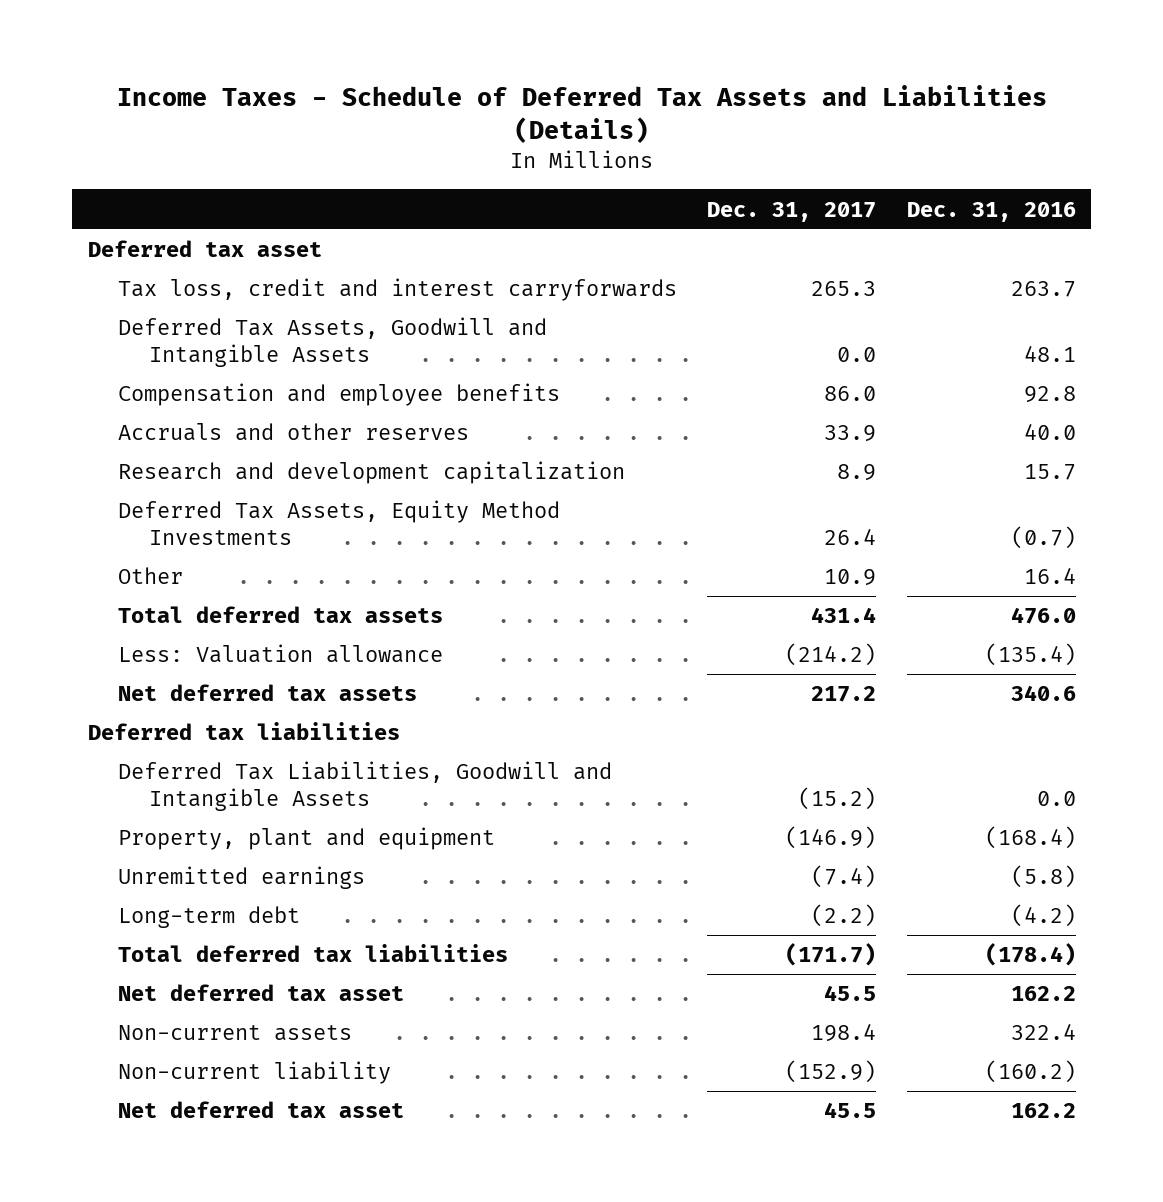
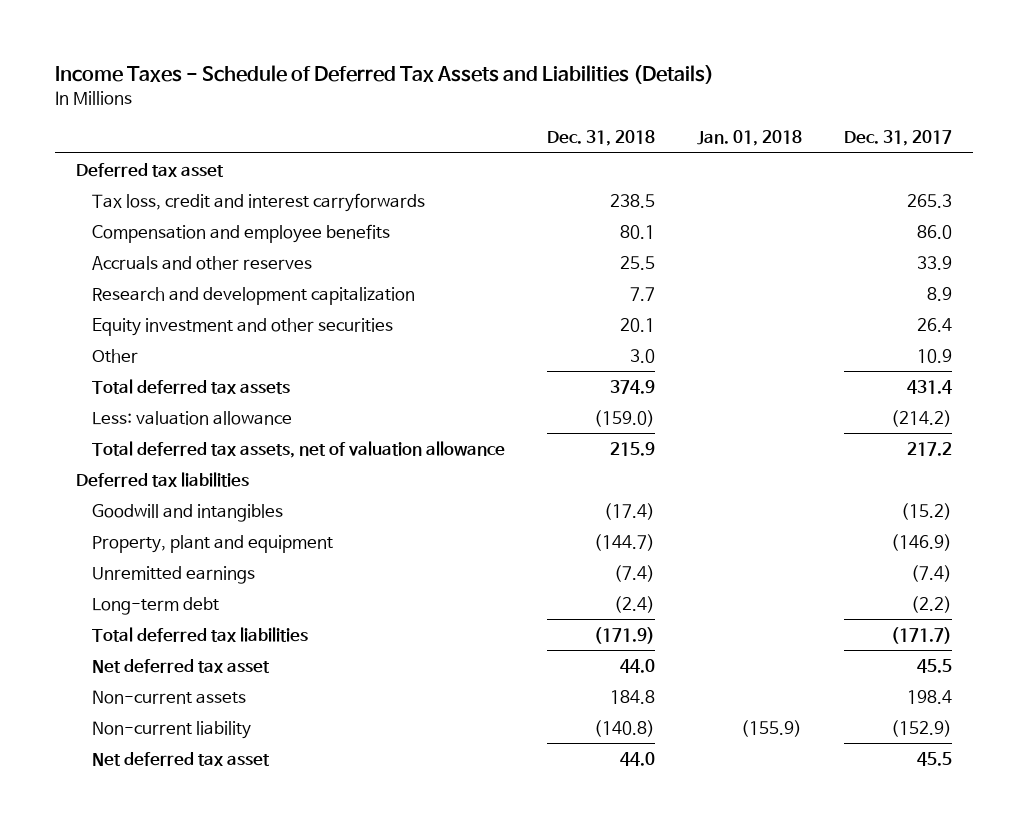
[906,201,1076,222] Dec. 31, 2016 -> none
none -> [547,130,656,147] Dec. 31, 2018
none -> [696,130,802,147] Jan. 01, 2018
[118,317,548,367] Deferred Tax Assets, Goodwill and Intangible Assets -> none
[118,500,561,545] Deferred Tax Assets, Equity Method Investments -> [92,317,394,336] Equity investment and other securities
[118,644,444,664] Less: Valuation allowance -> [92,410,293,425] Less: valuation allowance
[118,684,418,702] Net deferred tax assets -> [92,440,506,458] Total deferred tax assets, net of valuation allowance
[118,761,613,811] Deferred Tax Liabilities, Goodwill and Intangible Assets -> [92,503,284,522] Goodwill and intangibles

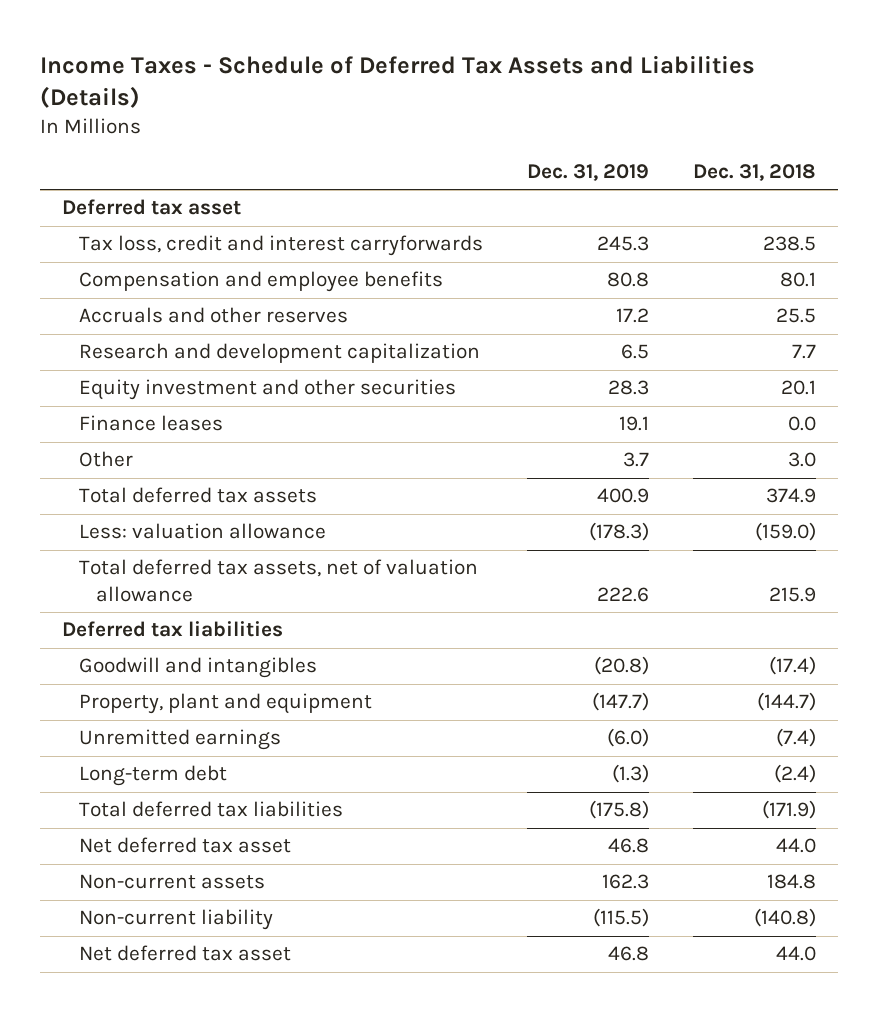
[696,130,802,147] Jan. 01, 2018 -> none
[843,130,952,147] Dec. 31, 2017 -> none
none -> [527,164,650,182] Dec. 31, 2019
none -> [79,415,224,432] Finance leases

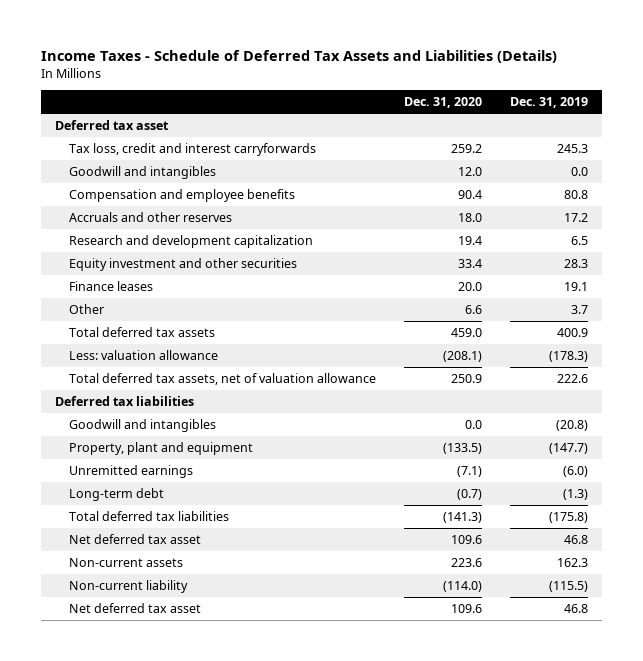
[693,164,817,182] Dec. 31, 2018 -> none
none -> [403,97,482,109] Dec. 31, 2020
none -> [68,165,216,179] Goodwill and intangibles

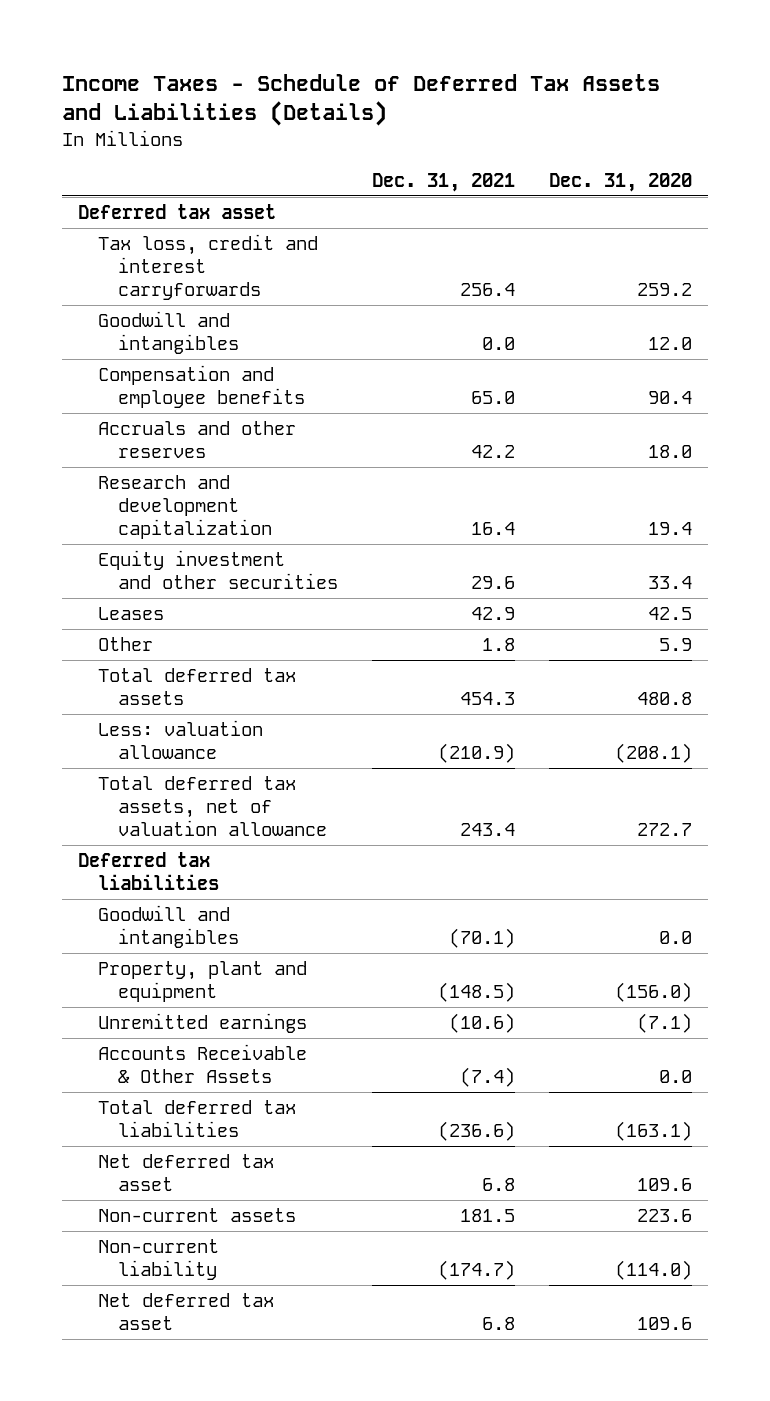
[509,97,588,109] Dec. 31, 2019 -> none
none -> [371,172,515,192] Dec. 31, 2021
[68,280,153,291] Finance leases -> [98,607,165,621] Leases
[457,281,482,291] 20.0 -> [647,607,692,621] 42.5
[464,304,482,314] 6.6 -> [658,638,692,652] 5.9
[450,327,482,337] 459.0 -> [636,692,692,706] 480.8
[450,373,482,383] 250.9 -> [636,822,692,836] 272.7
[442,442,482,454] (133.5) -> [614,982,692,1003] (156.0)
[68,487,164,501] Long-term debt -> none
none -> [98,1044,308,1084] Accounts Receivable & Other Assets
[442,511,482,523] (141.3) -> [614,1121,692,1142] (163.1)

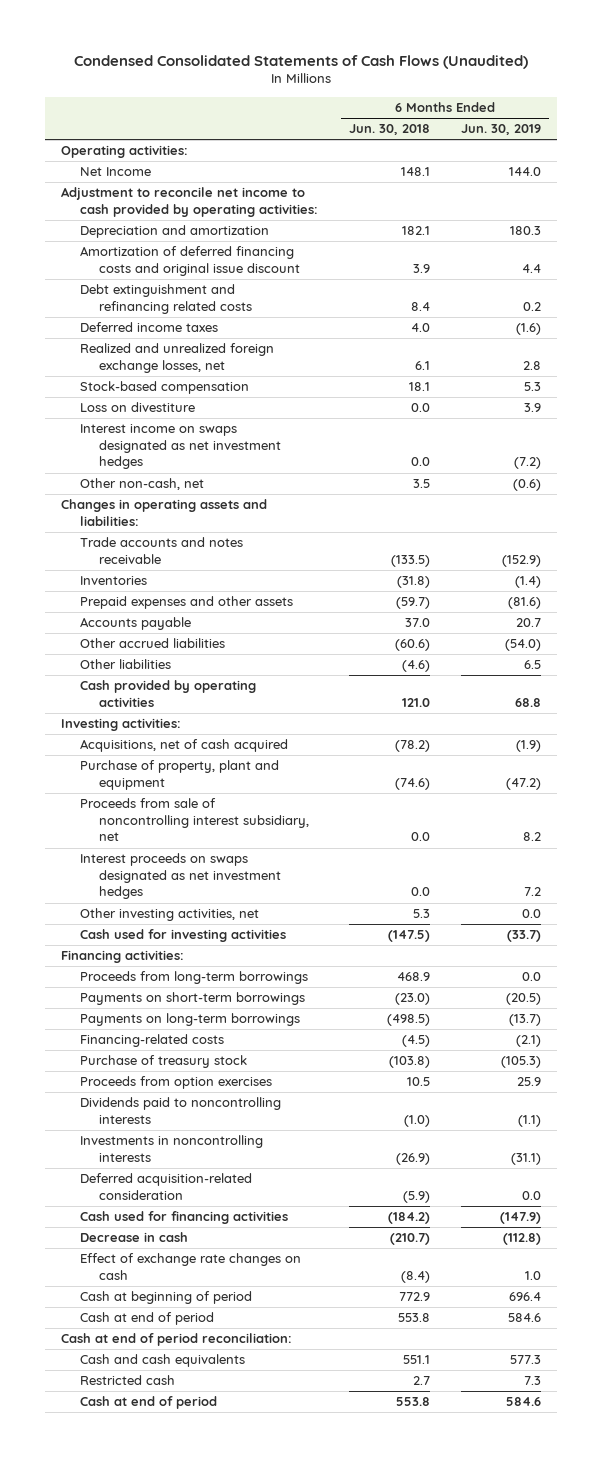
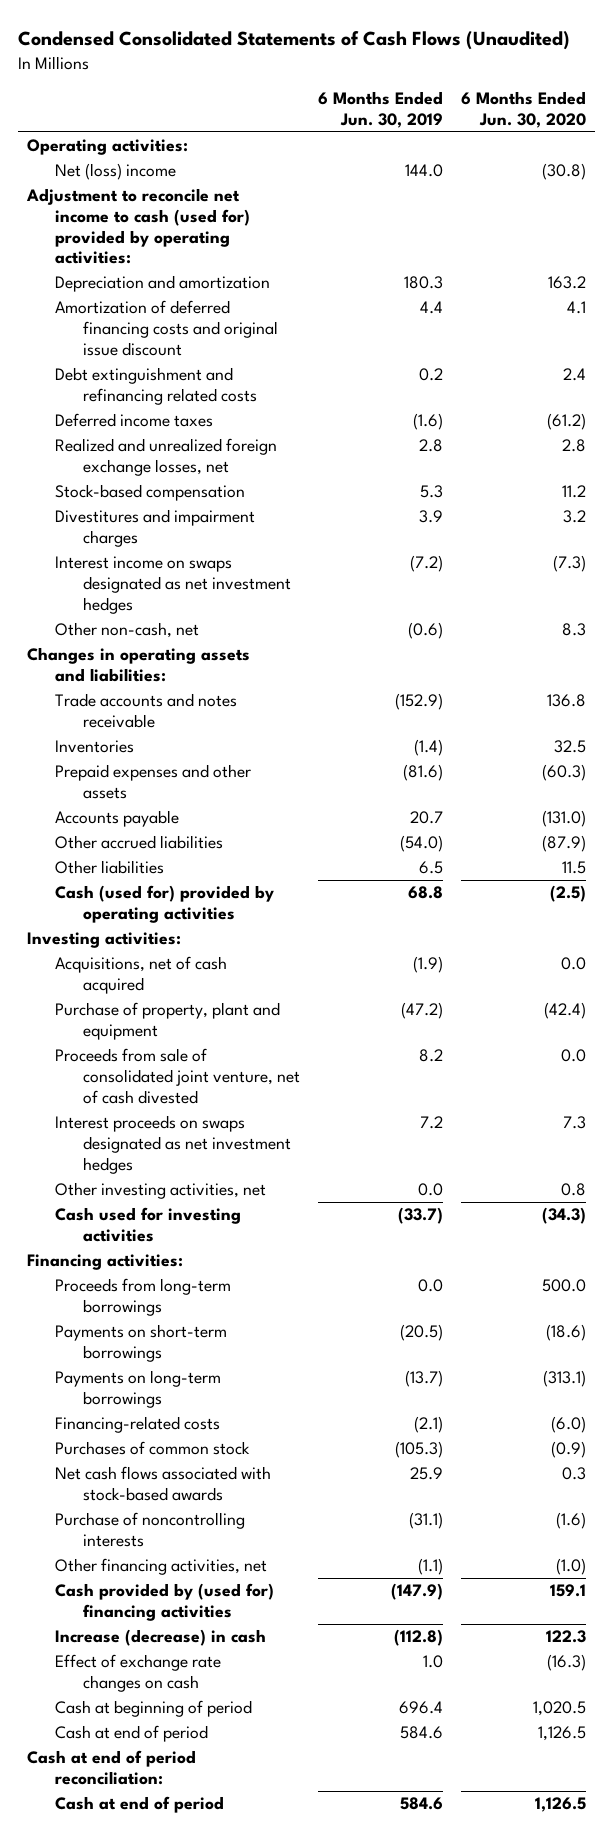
[349,124,431,136] Jun. 30, 2018 -> none
none -> [460,91,586,129] 6 Months Ended Jun. 30, 2020
[80,167,152,177] Net Income -> [55,163,177,181] Net (loss) income
[60,187,319,217] Adjustment to reconcile net income to cash provided by operating activities: -> [26,188,251,265] Adjustment to reconcile net income to cash (used for) provided by operating activities:
[80,402,196,413] Loss on divestiture -> none
none -> [55,509,256,548] Divestitures and impairment charges
[80,680,257,707] Cash provided by operating activities -> [55,885,275,924] Cash (used for) provided by operating activities
[80,798,310,842] Proceeds from sale of noncontrolling interest subsidiary, net -> [55,1048,300,1104] Proceeds from sale of consolidated joint venture, net of cash divested
[80,1097,282,1124] Dividends paid to noncontrolling interests -> none
[80,1173,253,1200] Deferred acquisition-related consideration -> none
[80,1055,248,1069] Purchase of treasury stock -> [55,1441,251,1456] Purchases of common stock
[80,1076,273,1090] Proceeds from option exercises -> [55,1466,272,1502] Net cash flows associated with stock-based awards
[80,1135,264,1162] Investments in noncontrolling interests -> [55,1512,246,1548] Purchase of noncontrolling interests
none -> [55,1558,268,1576] Other financing activities, net
[80,1211,289,1225] Cash used for financing activities -> [55,1583,275,1622] Cash provided by (used for) financing activities
[80,1232,189,1243] Decrease in cash -> [55,1629,267,1647] Increase (decrease) in cash
[80,1354,246,1368] Cash and cash equivalents -> none
[80,1375,176,1386] Restricted cash -> none

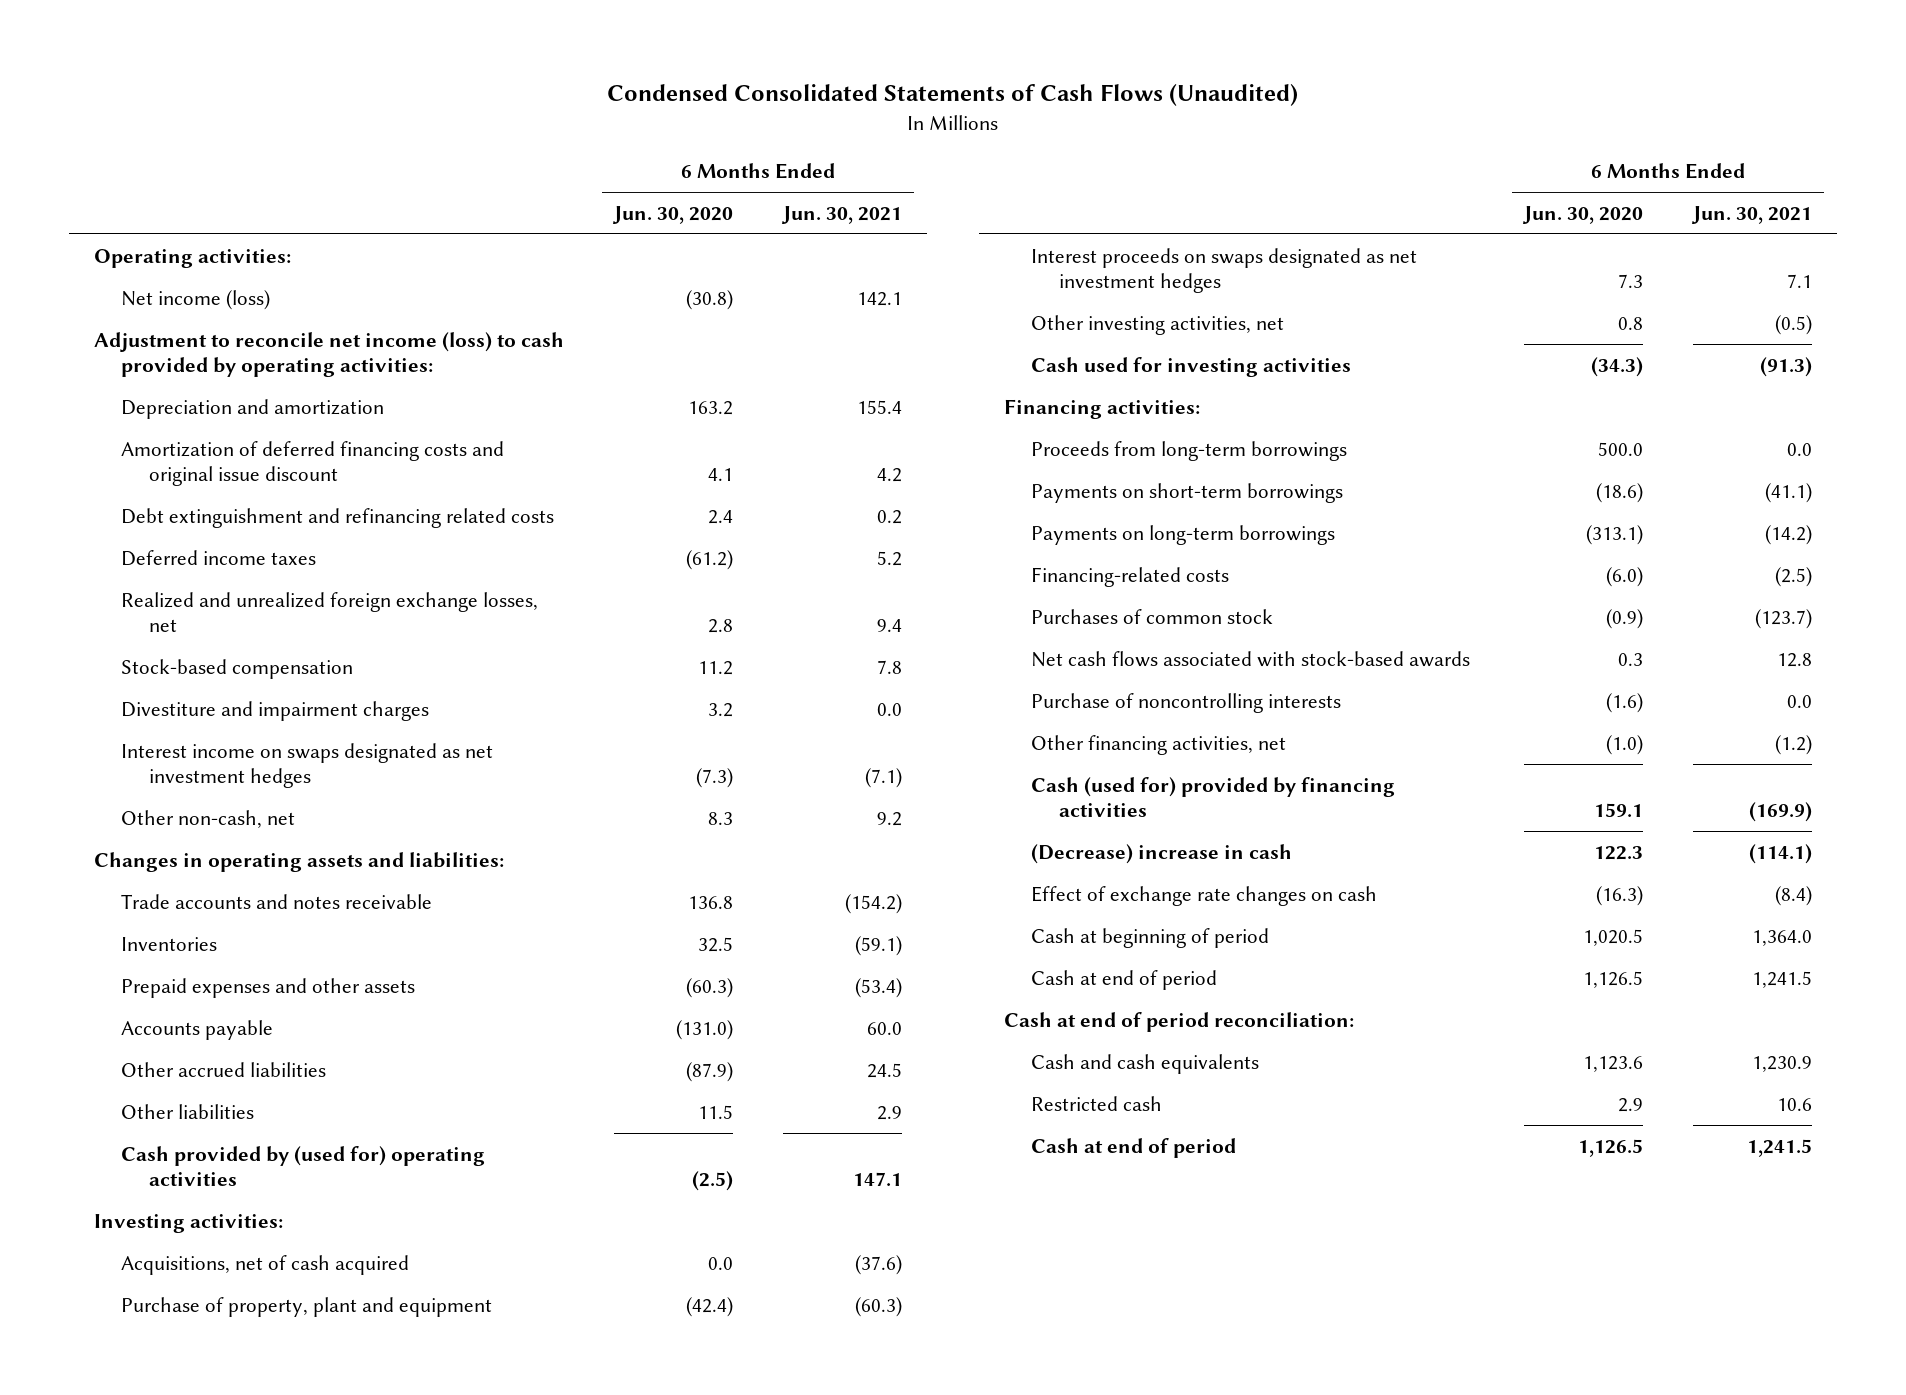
[317,91,443,129] 6 Months Ended Jun. 30, 2019 -> none
none -> [781,205,903,224] Jun. 30, 2021
[55,163,177,181] Net (loss) income -> [121,289,271,310] Net income (loss)
[26,188,251,265] Adjustment to reconcile net income to cash (used for) provided by operating activities: -> [94,331,565,378] Adjustment to reconcile net income (loss) to cash provided by operating activities:
[55,509,256,548] Divestitures and impairment charges -> [121,700,430,721] Divestiture and impairment charges
[55,885,275,924] Cash (used for) provided by operating activities -> [121,1145,486,1187] Cash provided by (used for) operating activities
[55,1048,300,1104] Proceeds from sale of consolidated joint venture, net of cash divested -> none
[55,1583,275,1622] Cash provided by (used for) financing activities -> [1031,776,1396,818] Cash (used for) provided by financing activities
[55,1629,267,1647] Increase (decrease) in cash -> [1031,843,1293,864] (Decrease) increase in cash
none -> [1031,1053,1260,1074] Cash and cash equivalents
none -> [1031,1095,1163,1111] Restricted cash

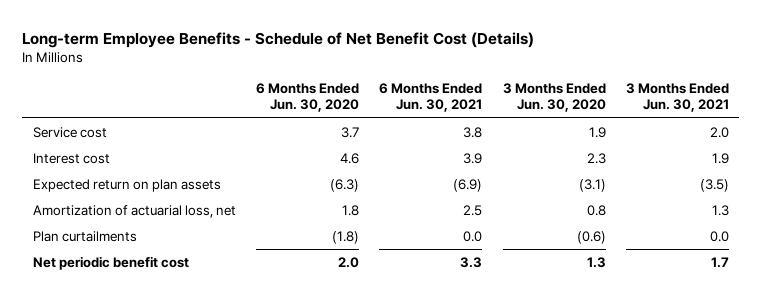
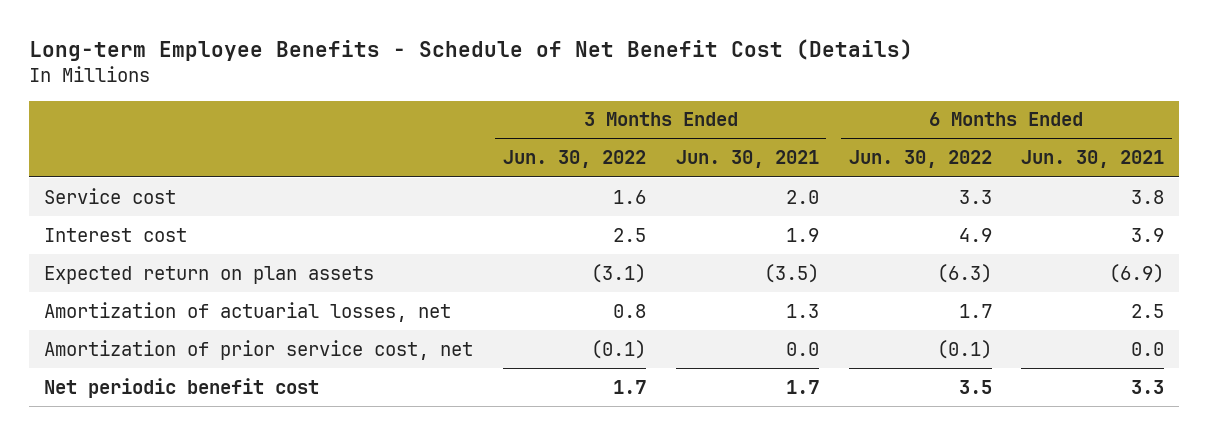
[255,83,359,113] 6 Months Ended Jun. 30, 2020 -> none
[502,83,606,113] 3 Months Ended Jun. 30, 2020 -> none
none -> [502,150,646,169] Jun. 30, 2022
none -> [848,150,992,169] Jun. 30, 2022
[32,230,137,242] Plan curtailments -> none
[32,204,236,218] Amortization of actuarial loss, net -> [43,301,451,322] Amortization of actuarial losses, net
none -> [43,339,473,360] Amortization of prior service cost, net

